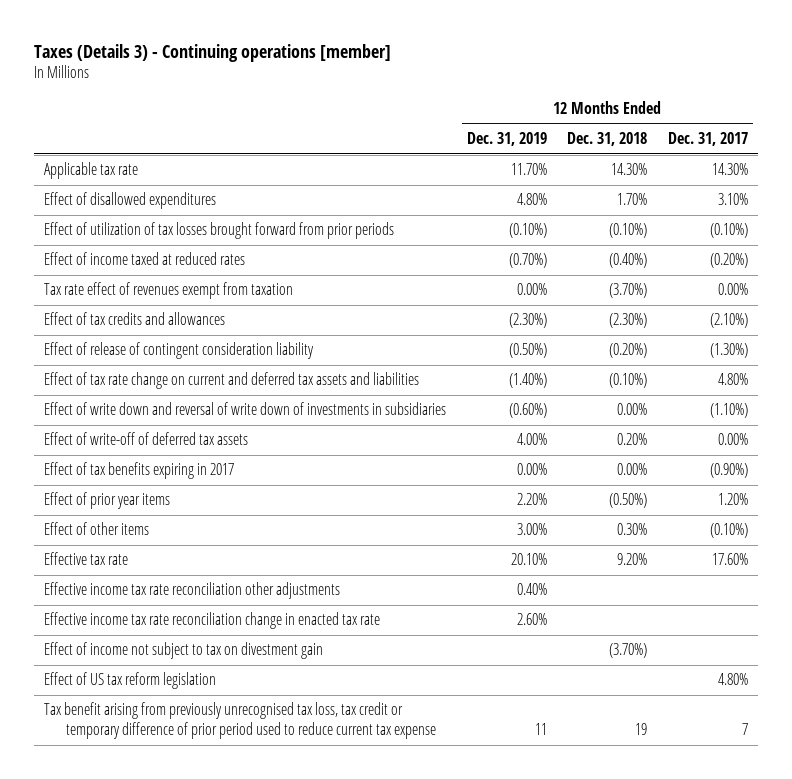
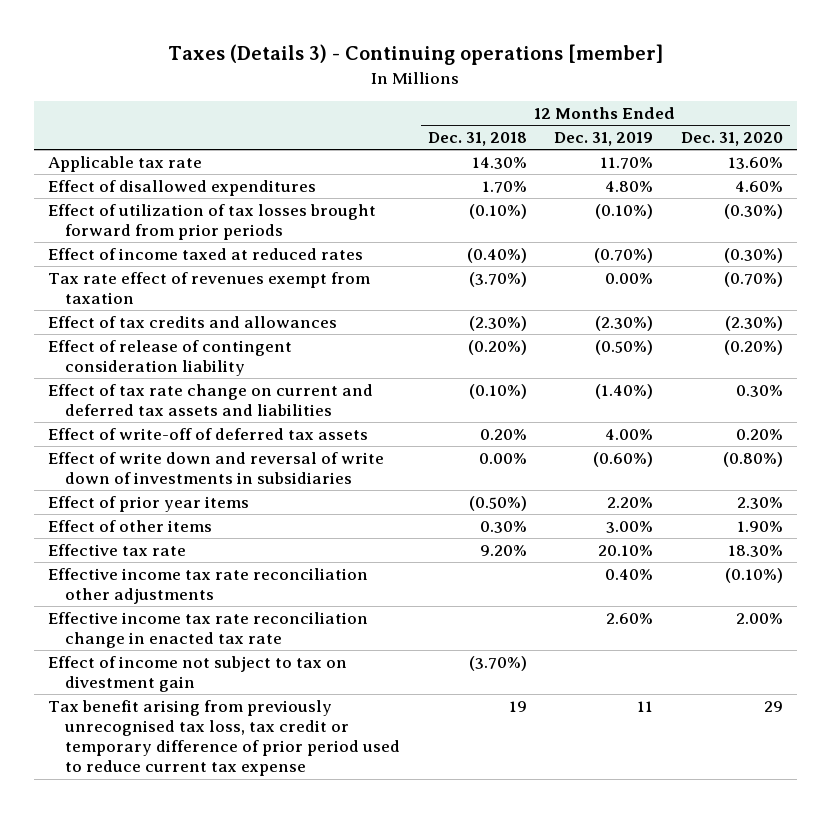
[668,132,749,147] Dec. 31, 2017 -> none
none -> [681,132,784,147] Dec. 31, 2020
[44,462,235,480] Effect of tax benefits expiring in 2017 -> none
[44,402,447,416] Effect of write down and reversal of write down of investments in subsidiaries -> [47,452,384,485] Effect of write down and reversal of write down of investments in subsidiaries
[44,672,217,690] Effect of US tax reform legislation -> none

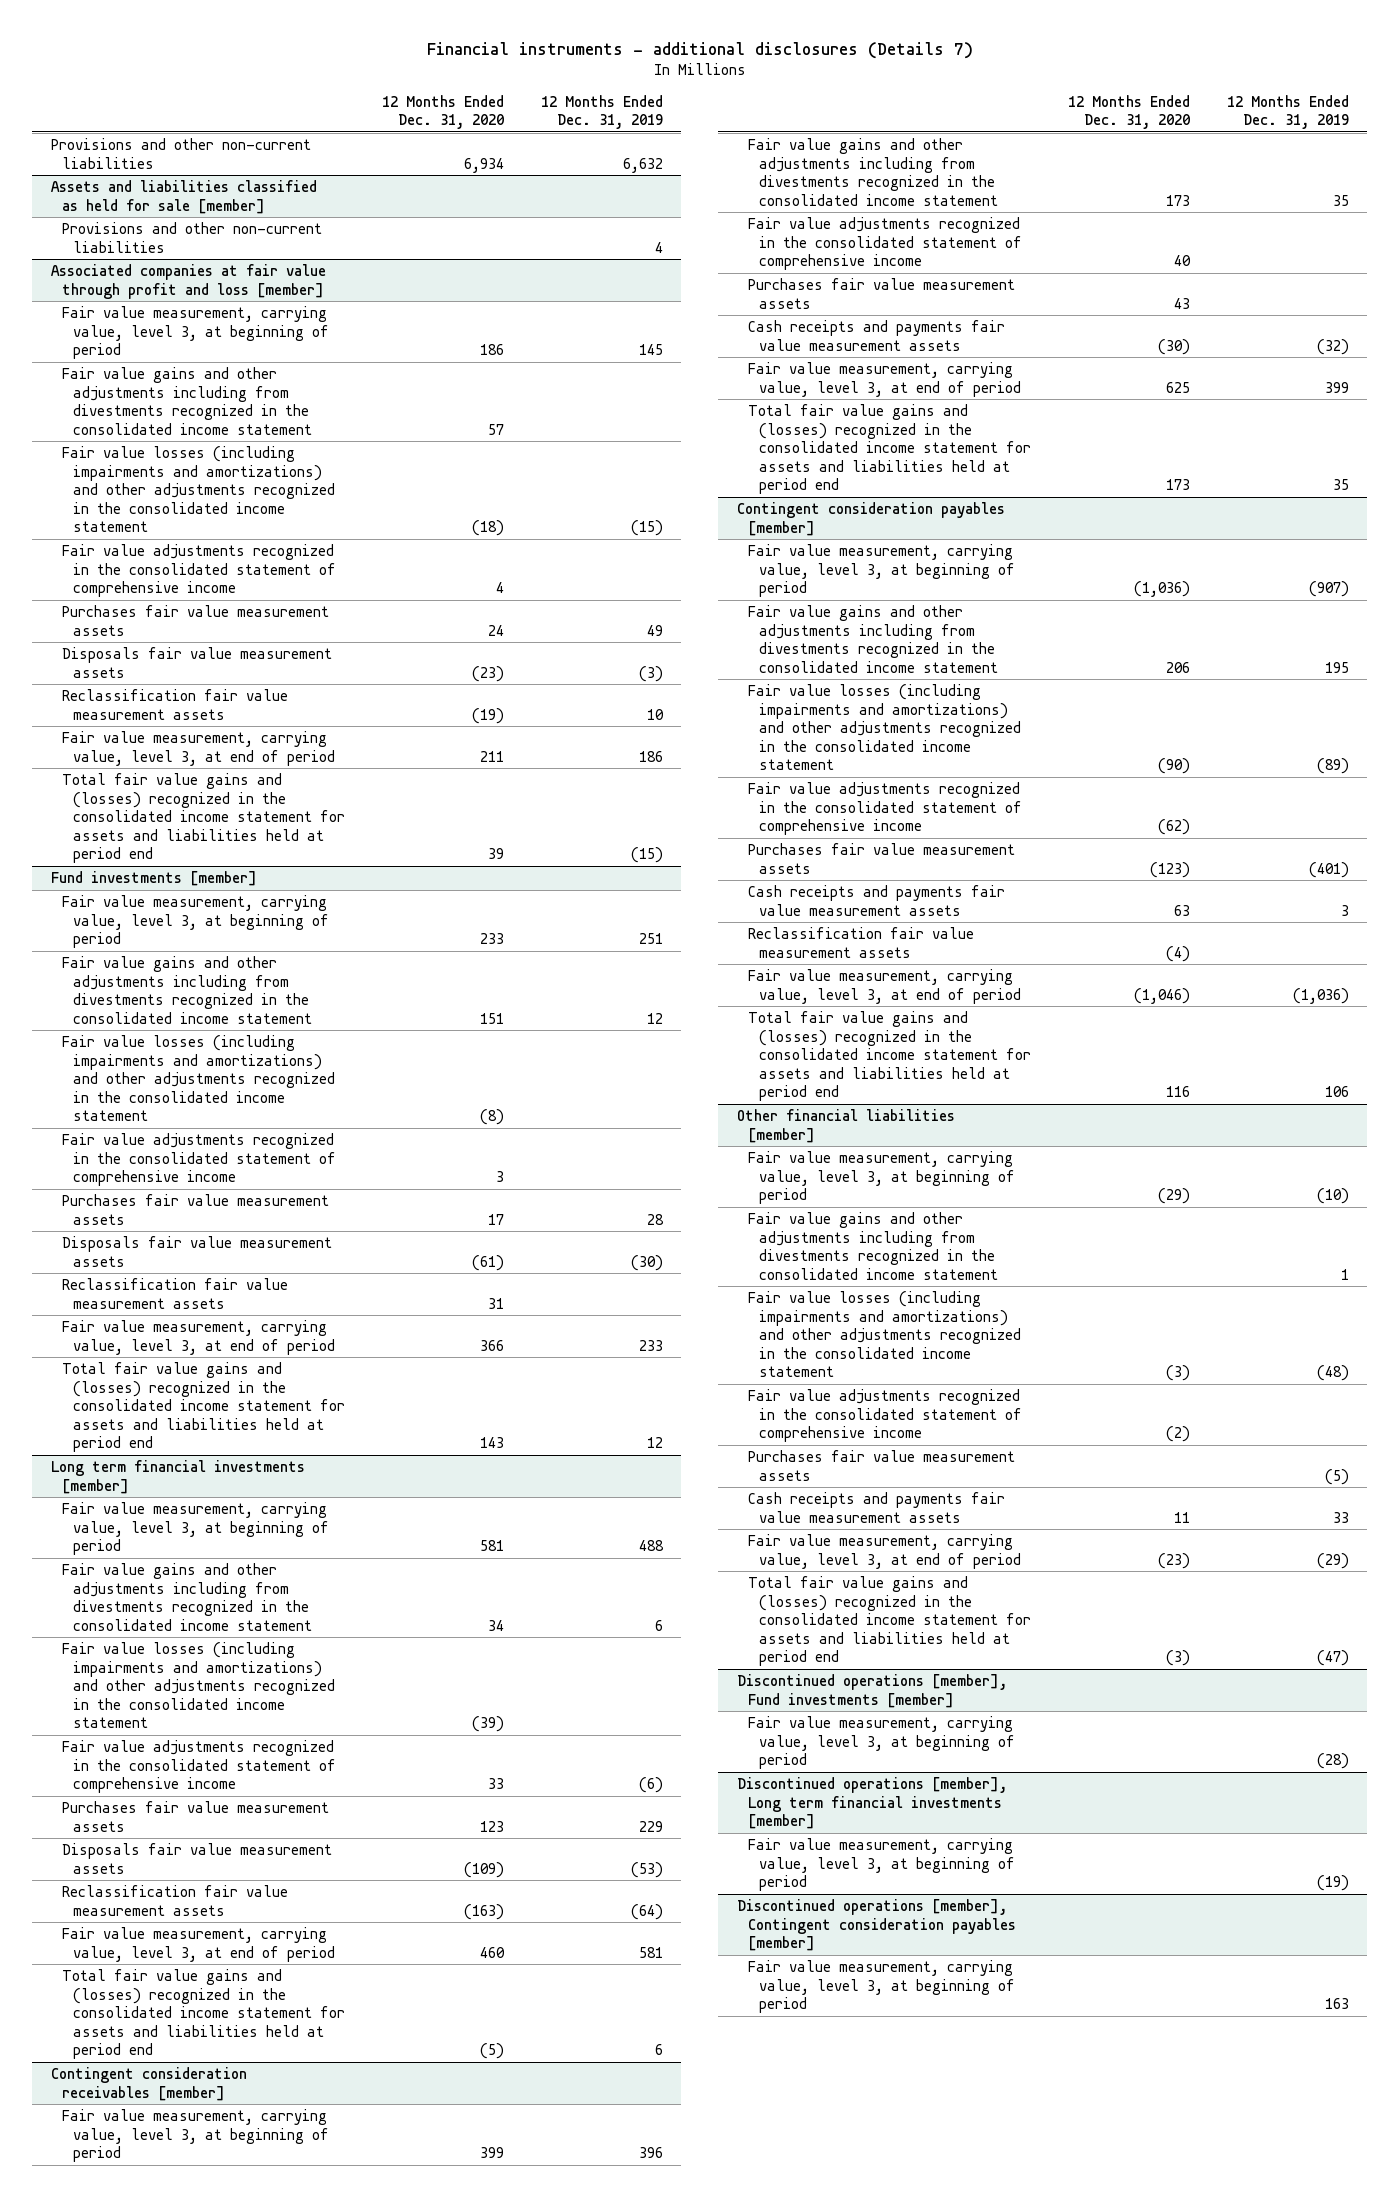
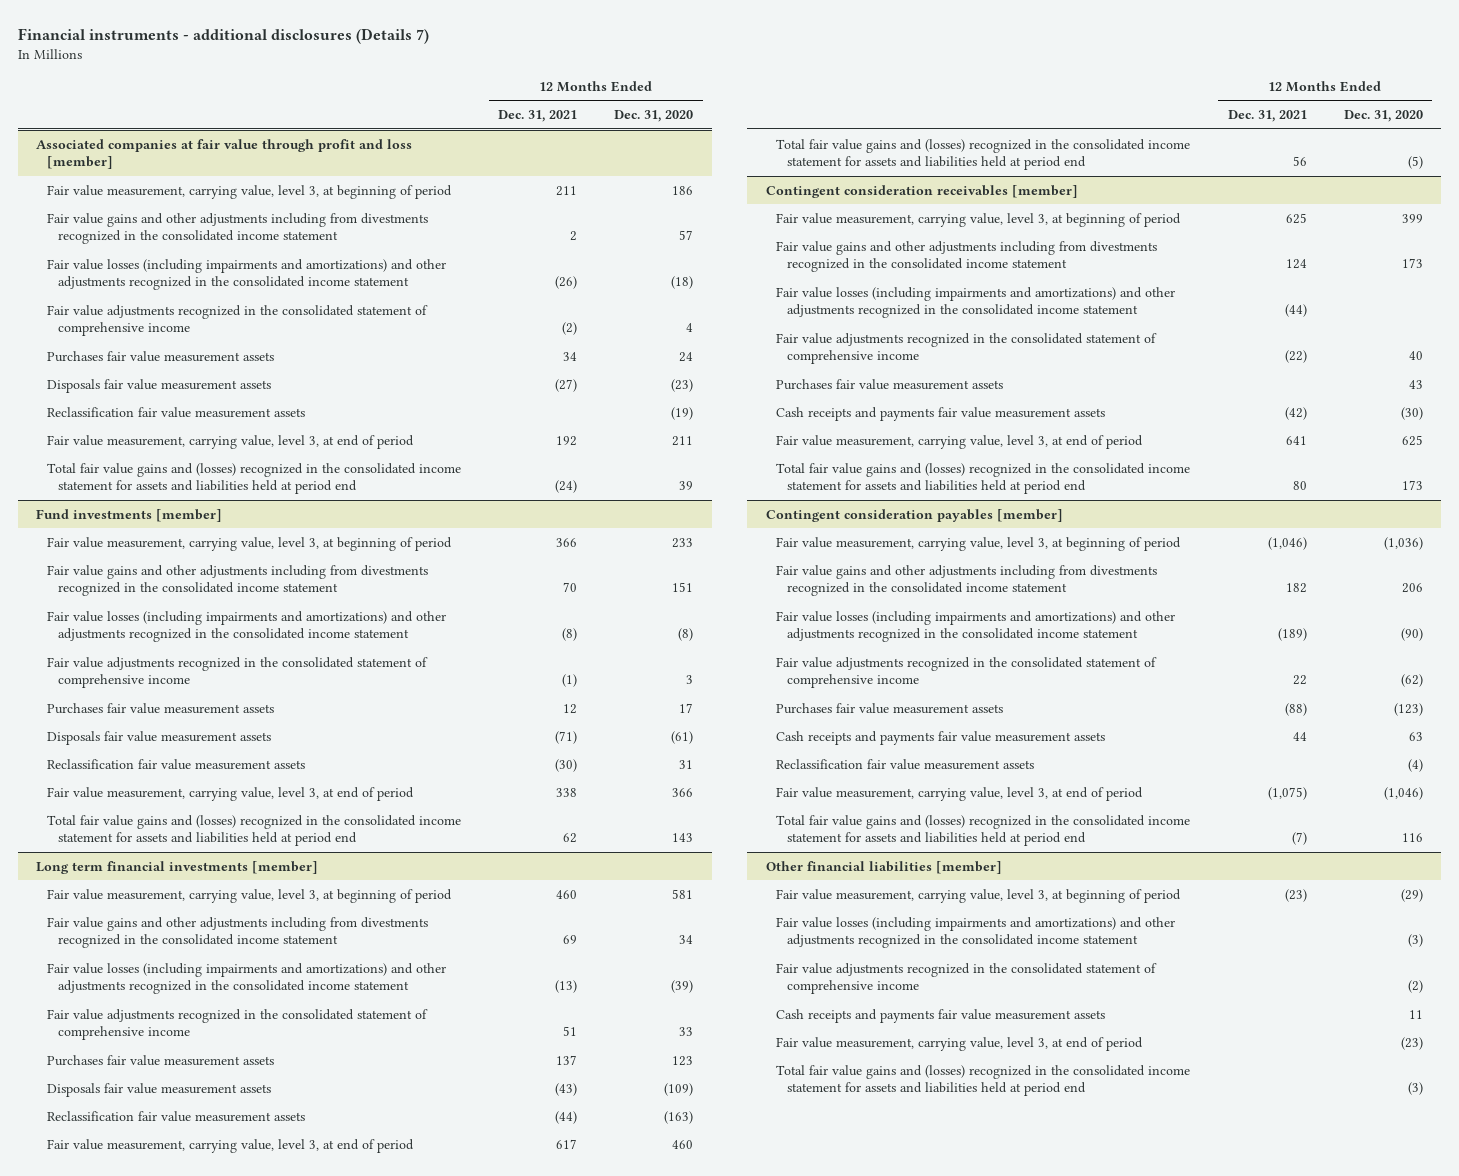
[540,94,663,130] 12 Months Ended Dec. 31, 2019 -> none
none -> [498,110,578,123] Dec. 31, 2021
[50,137,311,169] Provisions and other non-current liabilities -> none
[50,179,317,214] Assets and liabilities classified as held for sale [member] -> none
[61,221,322,253] Provisions and other non-current liabilities -> none
none -> [776,286,1176,319] Fair value losses (including impairments and amortizations) and other adjustments recognized in the consolidated income statement
[747,1211,998,1280] Fair value gains and other adjustments including from divestments recognized in the consolidated income statement -> none
[747,1449,1015,1481] Purchases fair value measurement assets -> none
[736,1673,1007,1708] Discontinued operations [member], Fund investments [member] -> none
[747,1715,1015,1770] Fair value measurement, carrying value, level 3, at beginning of period -> none
[736,1776,1007,1830] Discontinued operations [member], Long term financial investments [member] -> none
[747,1837,1015,1892] Fair value measurement, carrying value, level 3, at beginning of period -> none
[736,1898,1016,1952] Discontinued operations [member], Contingent consideration payables [member] -> none
[747,1959,1015,2014] Fair value measurement, carrying value, level 3, at beginning of period -> none

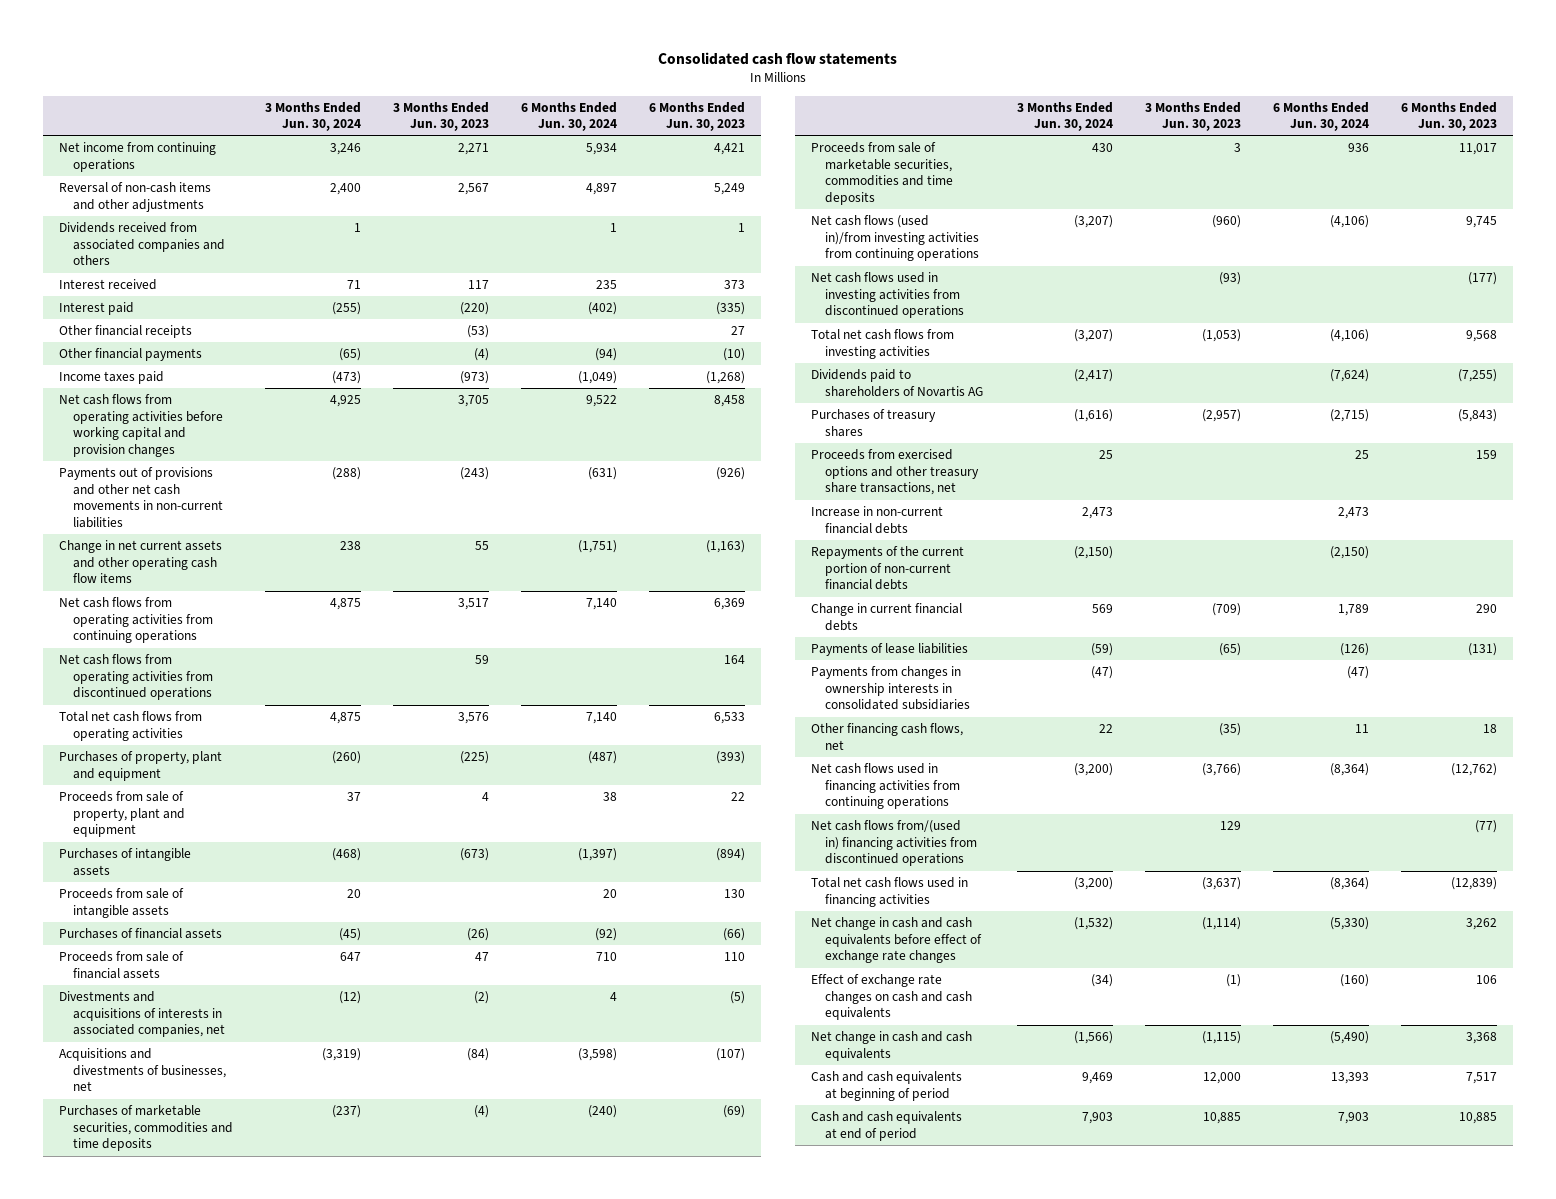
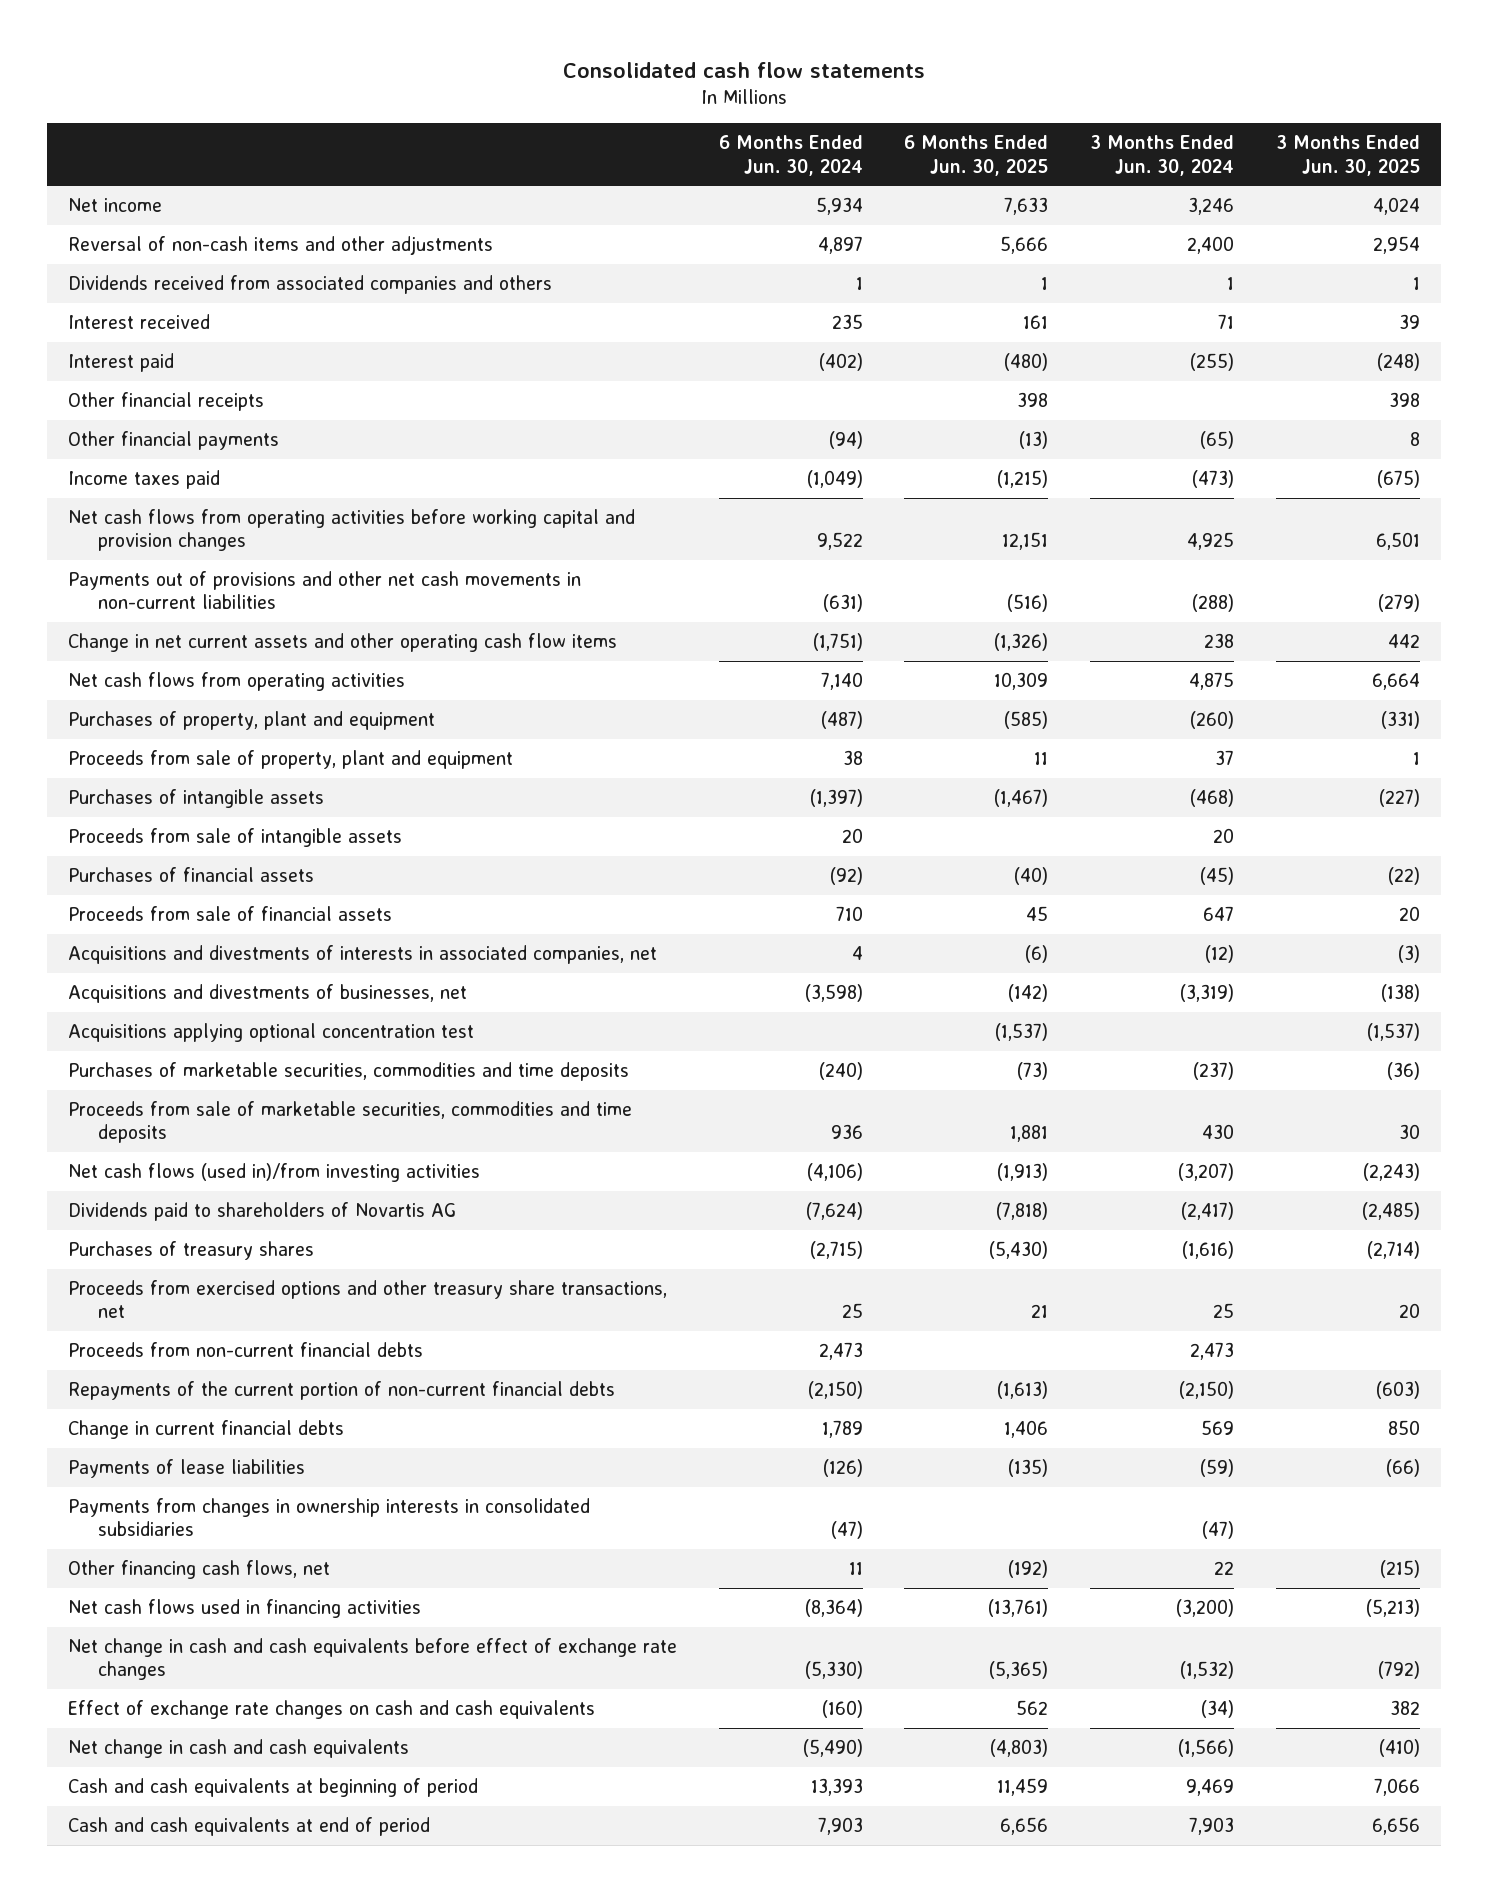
[393,101,490,132] 3 Months Ended Jun. 30, 2023 -> none
[649,101,746,132] 6 Months Ended Jun. 30, 2023 -> none
none -> [904,135,1049,176] 6 Months Ended Jun. 30, 2025
none -> [1275,135,1420,176] 3 Months Ended Jun. 30, 2025
[58,141,216,172] Net income from continuing operations -> [68,197,163,212] Net income
[58,596,214,644] Net cash flows from operating activities from continuing operations -> none
[58,653,214,701] Net cash flows from operating activities from discontinued operations -> none
[58,710,202,741] Total net cash flows from operating activities -> [68,671,406,691] Net cash flows from operating activities
[58,990,226,1038] Divestments and acquisitions of interests in associated companies, net -> [68,944,658,964] Acquisitions and divestments of interests in associated companies, net
none -> [68,1022,475,1042] Acquisitions applying optional concentration test
[810,214,979,262] Net cash flows (used in)/from investing activities from continuing operations -> none
[810,271,964,319] Net cash flows used in investing activities from discontinued operations -> none
[810,328,954,359] Total net cash flows from investing activities -> [68,1162,481,1182] Net cash flows (used in)/from investing activities
[810,505,943,534] Increase in non-current financial debts -> [68,1341,424,1357] Proceeds from non-current financial debts
[810,762,960,810] Net cash flows used in financing activities from continuing operations -> none
[810,819,977,867] Net cash flows from/(used in) financing activities from discontinued operations -> none
[810,876,968,907] Total net cash flows used in financing activities -> [68,1598,422,1618] Net cash flows used in financing activities

